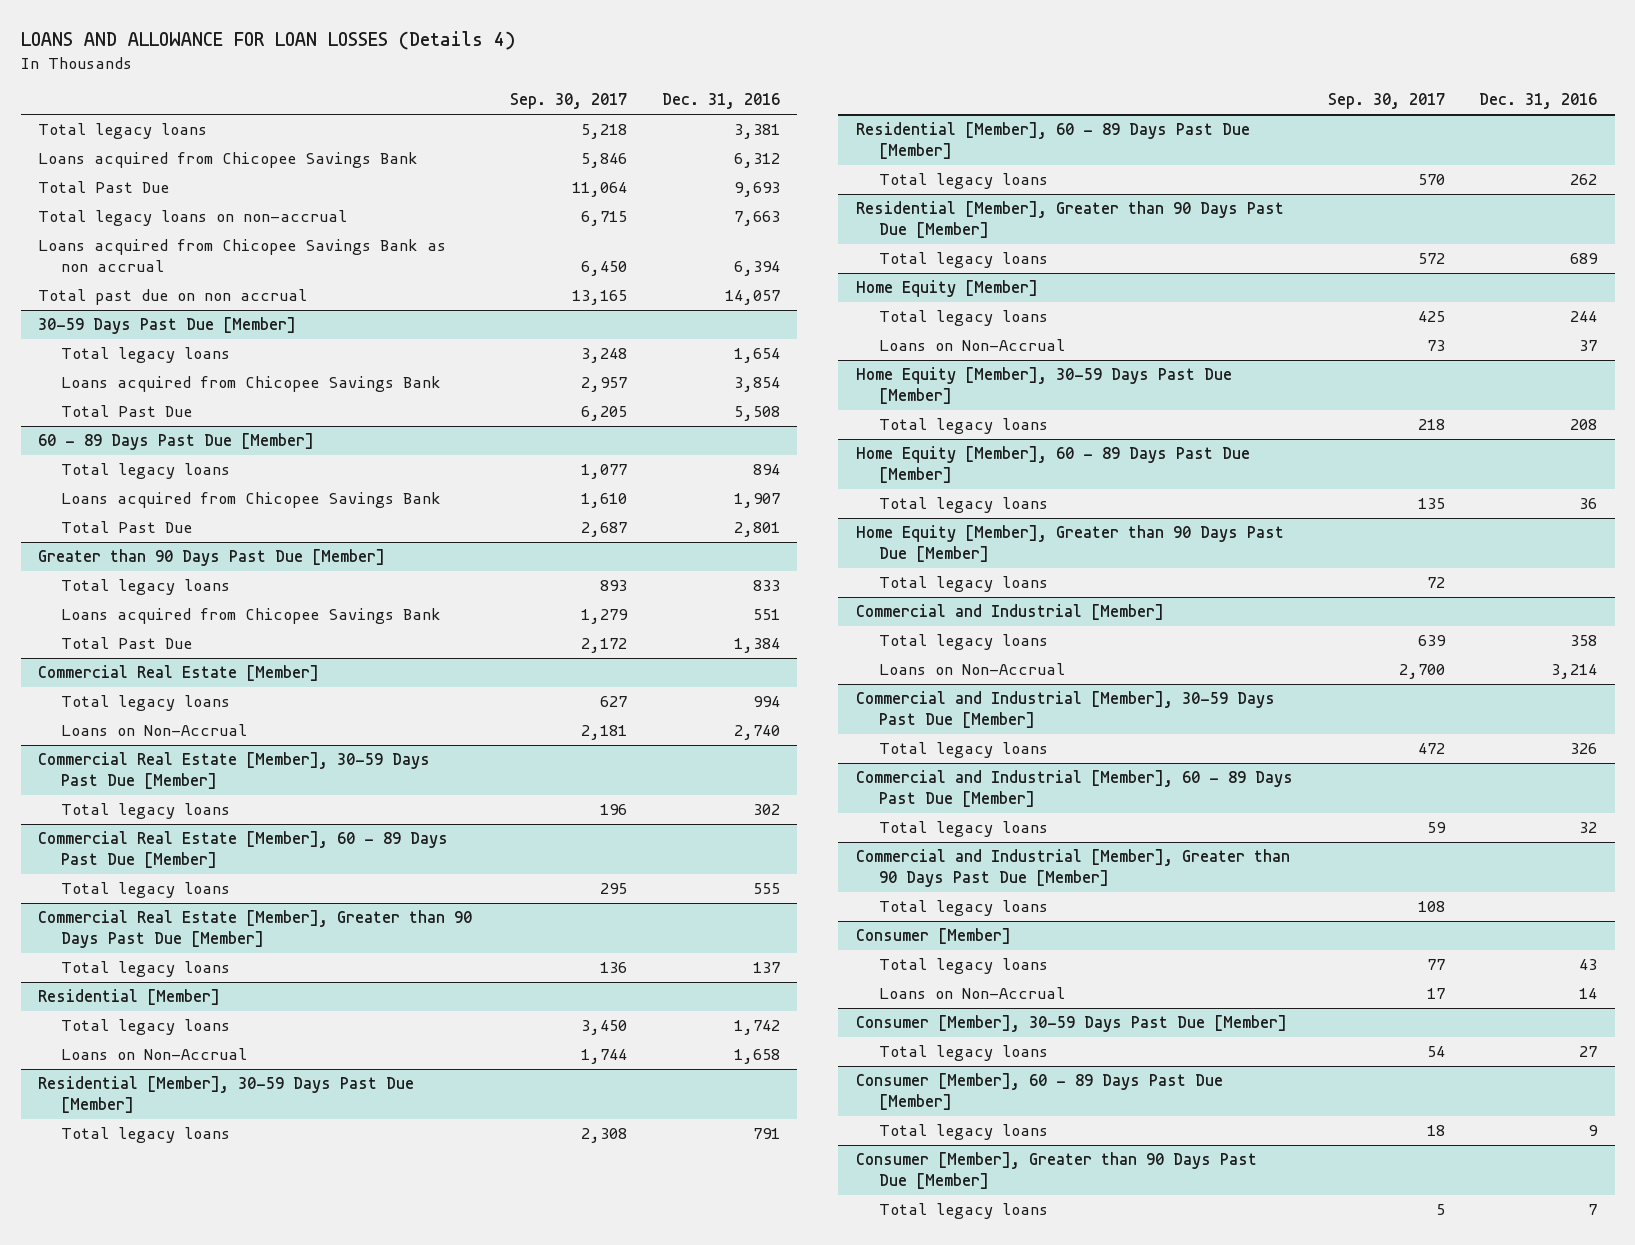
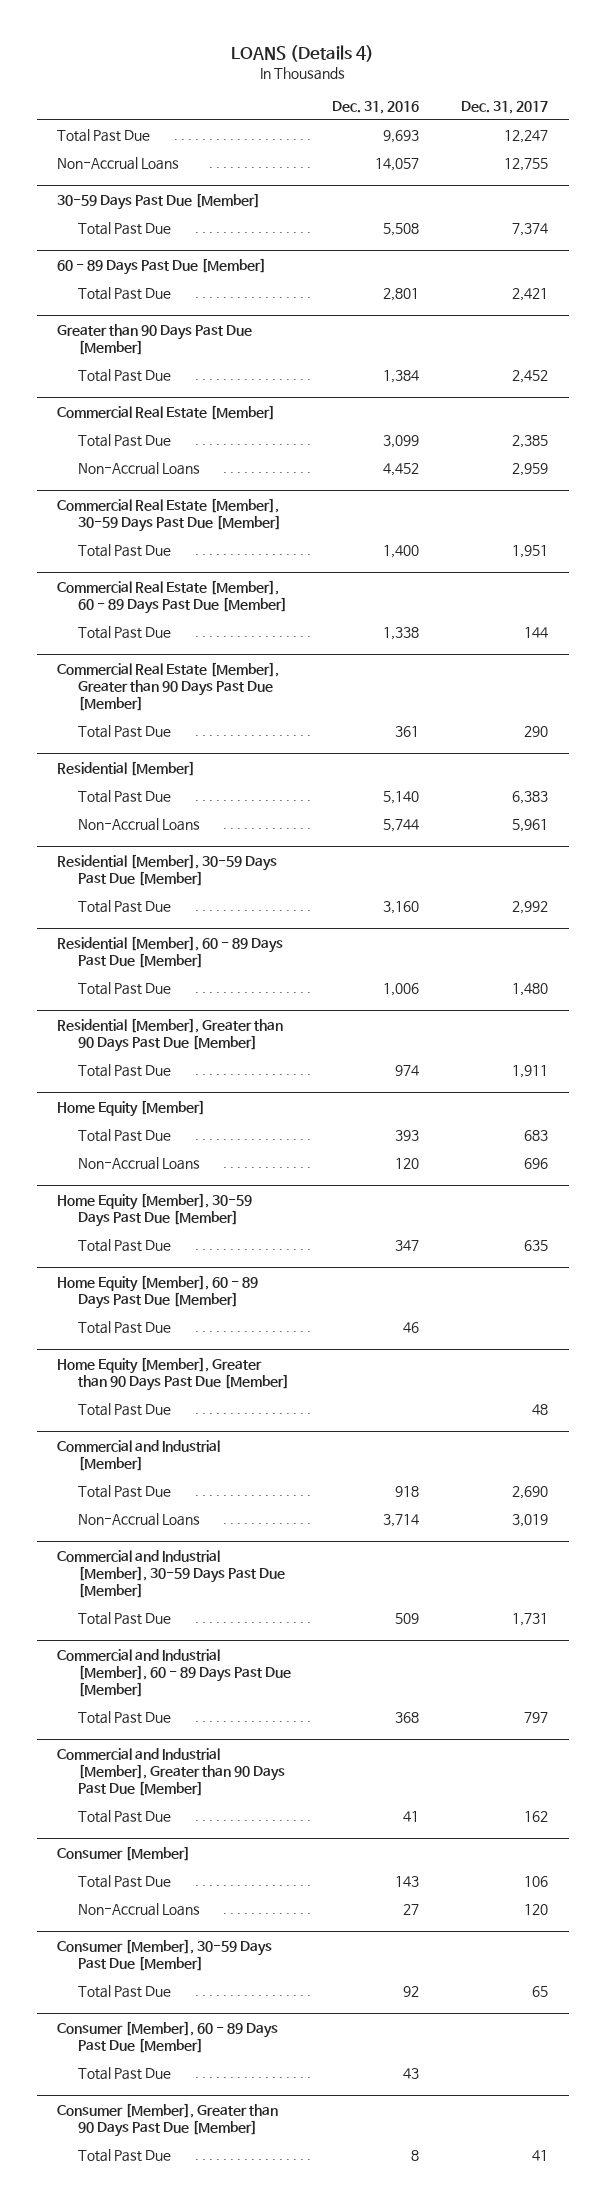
[20,31,515,51] LOANS AND ALLOWANCE FOR LOAN LOSSES (Details 4) -> [230,44,374,62] LOANS (Details 4)
[509,93,627,110] Sep. 30, 2017 -> none
none -> [460,100,548,114] Dec. 31, 2017
[38,123,208,140] Total legacy loans -> none
[38,152,419,169] Loans acquired from Chicopee Savings Bank -> none
[38,210,348,227] Total legacy loans on non-accrual -> none
[38,239,447,272] Loans acquired from Chicopee Savings Bank as non accrual -> none
[38,289,308,306] Total past due on non accrual -> [57,157,180,171] Non-Accrual Loans
[61,347,231,364] Total legacy loans -> none
[61,376,442,393] Loans acquired from Chicopee Savings Bank -> none
[61,463,231,480] Total legacy loans -> none
[61,492,442,509] Loans acquired from Chicopee Savings Bank -> none
[61,579,231,596] Total legacy loans -> none
[61,608,442,625] Loans acquired from Chicopee Savings Bank -> none
[61,695,231,712] Total legacy loans -> none
none -> [77,434,171,448] Total Past Due
[61,724,248,737] Loans on Non-Accrual -> [77,462,200,476] Non-Accrual Loans
[733,725,780,741] 2,740 -> [383,463,420,477] 4,452
[61,803,231,820] Total legacy loans -> none
none -> [77,544,171,558] Total Past Due
[61,882,231,899] Total legacy loans -> none
none -> [77,626,171,640] Total Past Due
[61,961,231,978] Total legacy loans -> none
none -> [77,725,171,739] Total Past Due
[61,1019,231,1036] Total legacy loans -> none
none -> [77,790,171,804] Total Past Due
[61,1048,248,1061] Loans on Non-Accrual -> [77,818,200,832] Non-Accrual Loans
[733,1049,780,1065] 1,658 -> [383,819,420,833] 5,744
[61,1127,231,1144] Total legacy loans -> none
none -> [77,900,171,914] Total Past Due
[879,173,1049,190] Total legacy loans -> none
none -> [77,982,171,996] Total Past Due
[879,252,1049,269] Total legacy loans -> none
none -> [77,1064,171,1078] Total Past Due
[879,310,1049,327] Total legacy loans -> none
none -> [77,1129,171,1143] Total Past Due
[879,339,1066,352] Loans on Non-Accrual -> [77,1157,200,1171] Non-Accrual Loans
[1579,340,1598,352] 37 -> [395,1158,420,1170] 120
[879,418,1049,435] Total legacy loans -> none
none -> [77,1239,171,1253] Total Past Due
[879,497,1049,514] Total legacy loans -> none
none -> [77,1321,171,1335] Total Past Due
[879,576,1049,593] Total legacy loans -> none
none -> [77,1403,171,1417] Total Past Due
[879,634,1049,651] Total legacy loans -> none
none -> [77,1485,171,1499] Total Past Due
[879,663,1066,676] Loans on Non-Accrual -> [77,1513,200,1527] Non-Accrual Loans
[1551,664,1598,680] 3,214 -> [383,1514,420,1528] 3,714
[879,742,1049,759] Total legacy loans -> none
none -> [77,1612,171,1626] Total Past Due
[879,821,1049,838] Total legacy loans -> none
none -> [77,1711,171,1725] Total Past Due
[879,900,1049,917] Total legacy loans -> none
none -> [77,1810,171,1824] Total Past Due
[879,958,1049,975] Total legacy loans -> none
none -> [77,1875,171,1889] Total Past Due
[879,987,1066,1000] Loans on Non-Accrual -> [77,1903,200,1917] Non-Accrual Loans
[1579,988,1598,1000] 14 -> [403,1904,420,1916] 27
[879,1045,1049,1062] Total legacy loans -> none
none -> [77,1985,171,1999] Total Past Due
[879,1124,1049,1141] Total legacy loans -> none
none -> [77,2067,171,2081] Total Past Due
[879,1203,1049,1220] Total legacy loans -> none
none -> [77,2149,171,2163] Total Past Due

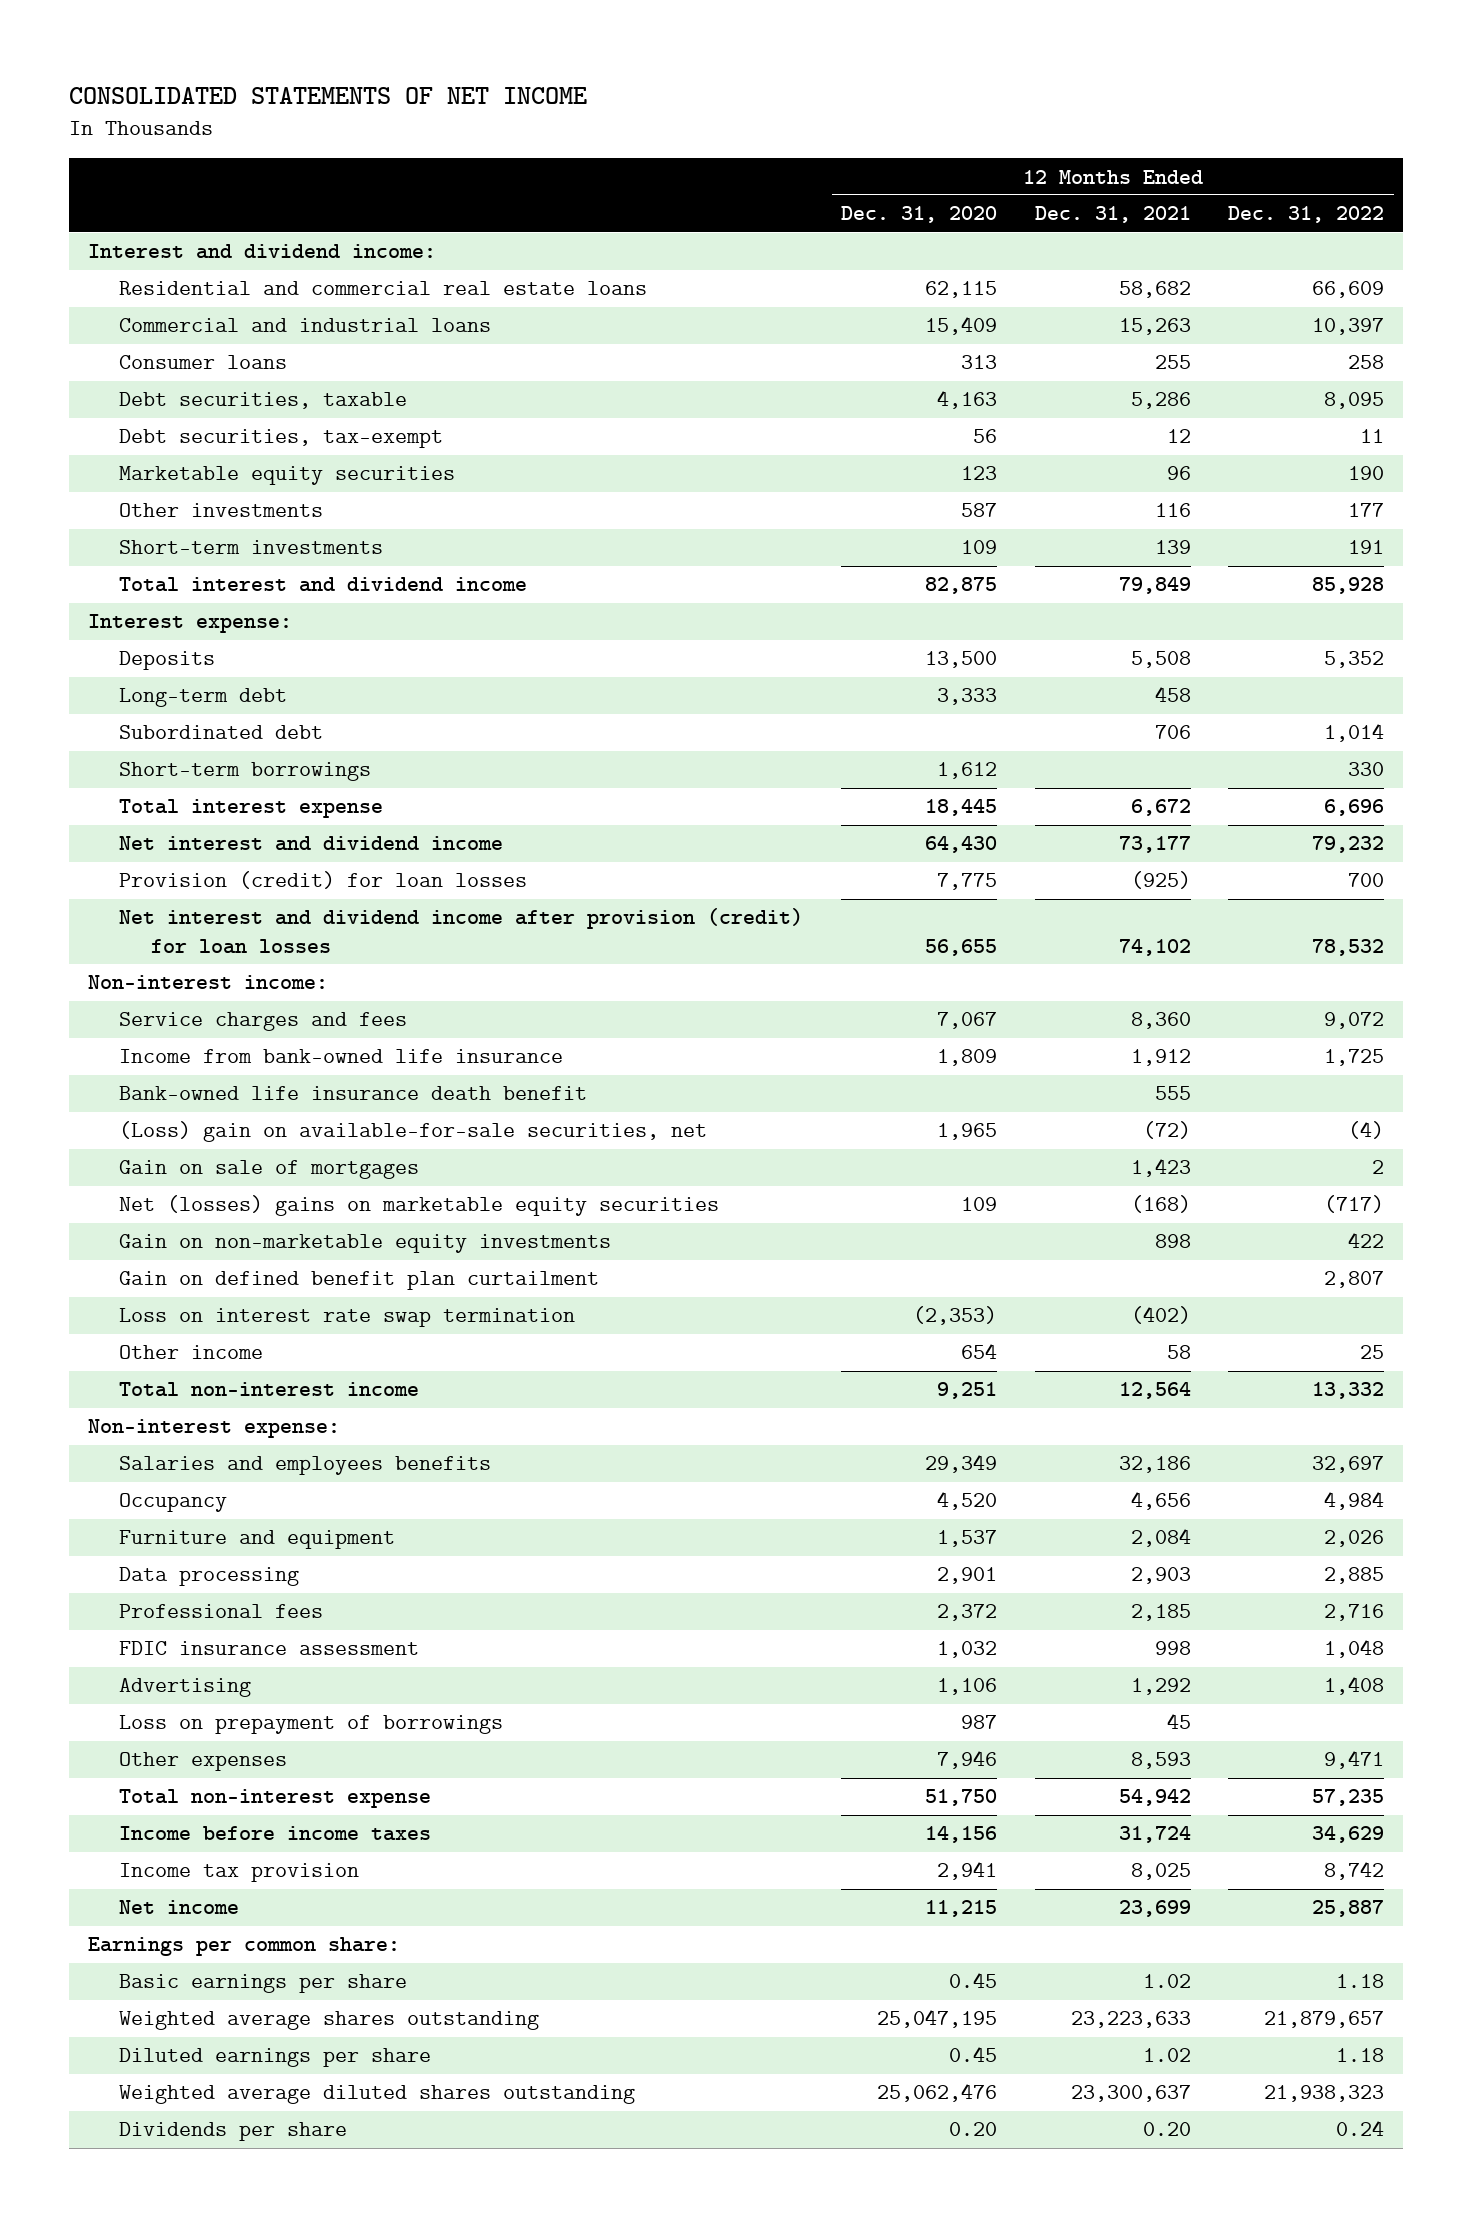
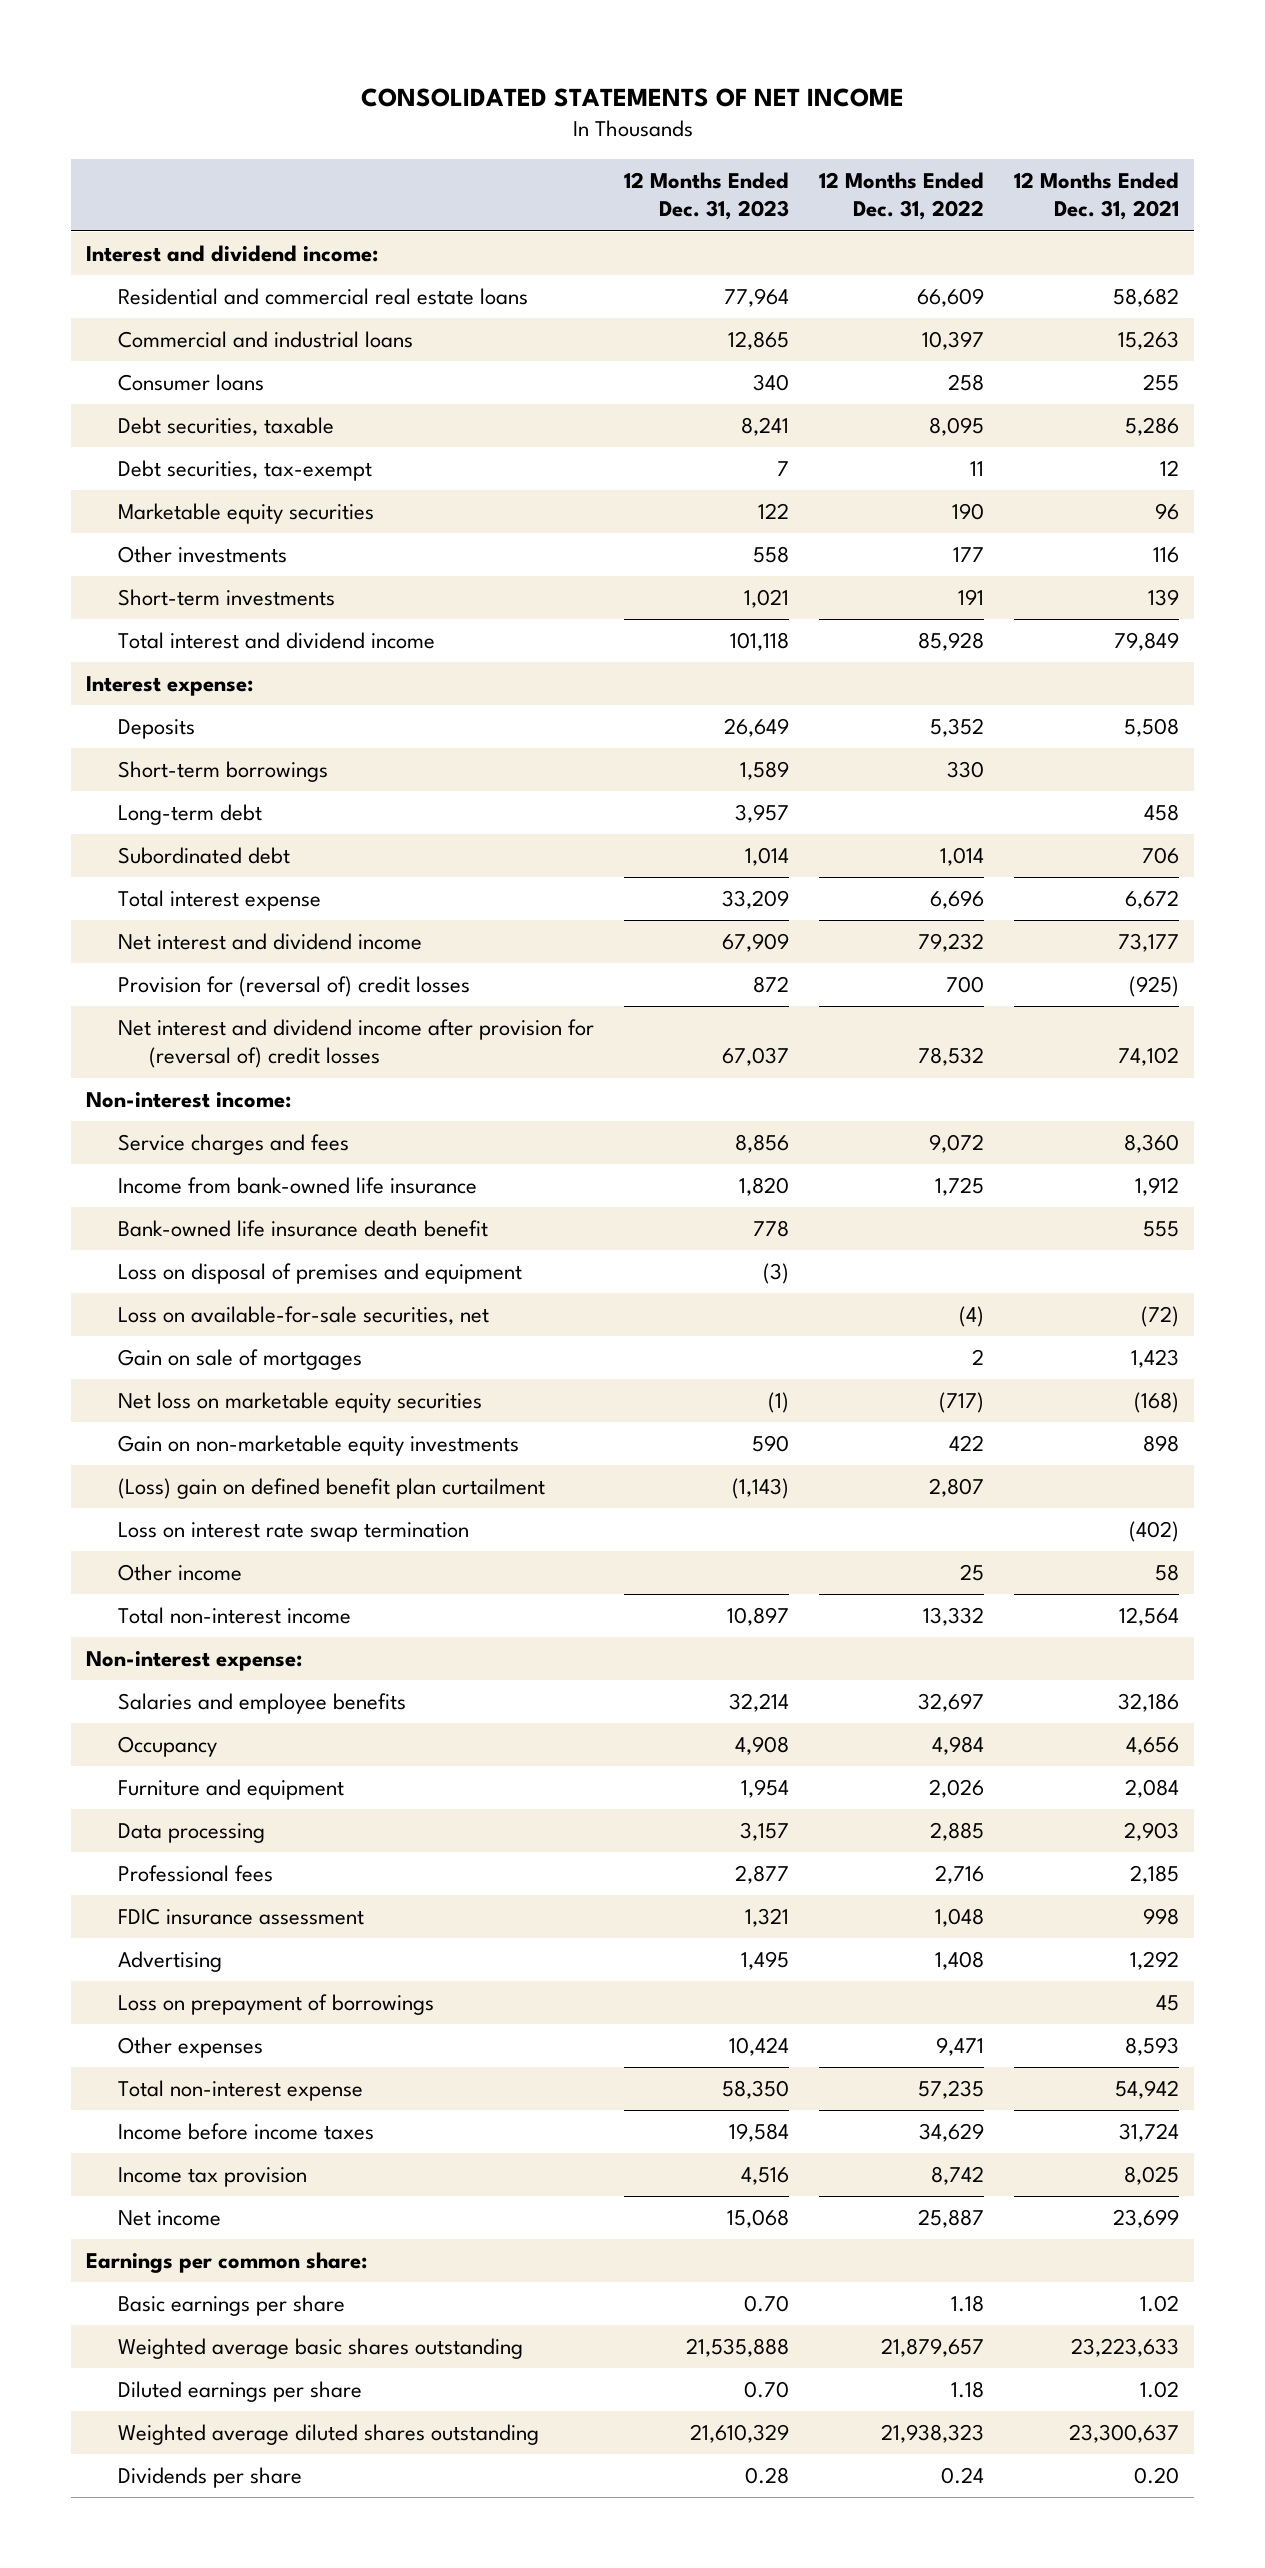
[840,206,997,224] Dec. 31, 2020 -> none
none -> [623,171,789,221] 12 Months Ended Dec. 31, 2023
[119,762,372,782] Short-term borrowings -> [117,761,328,783] Short-term borrowings
[119,871,528,890] Provision (credit) for loan losses -> [117,976,470,998] Provision for (reversal of) credit losses
[119,908,804,954] Net interest and dividend income after provision (credit) for loan losses -> [117,1019,594,1069] Net interest and dividend income after provision for (reversal of) credit losses
none -> [117,1263,522,1285] Loss on disposal of premises and equipment
[119,1121,708,1143] (Loss) gain on available-for-sale securities, net -> [117,1306,489,1326] Loss on available-for-sale securities, net
[119,1195,720,1217] Net (losses) gains on marketable equity securities -> [117,1392,482,1414] Net loss on marketable equity securities
[119,1271,600,1291] Gain on defined benefit plan curtailment -> [117,1478,545,1500] (Loss) gain on defined benefit plan curtailment
[119,1456,492,1476] Salaries and employees benefits -> [117,1693,406,1715] Salaries and employee benefits
[119,2011,540,2031] Weighted average shares outstanding -> [117,2338,523,2360] Weighted average basic shares outstanding

